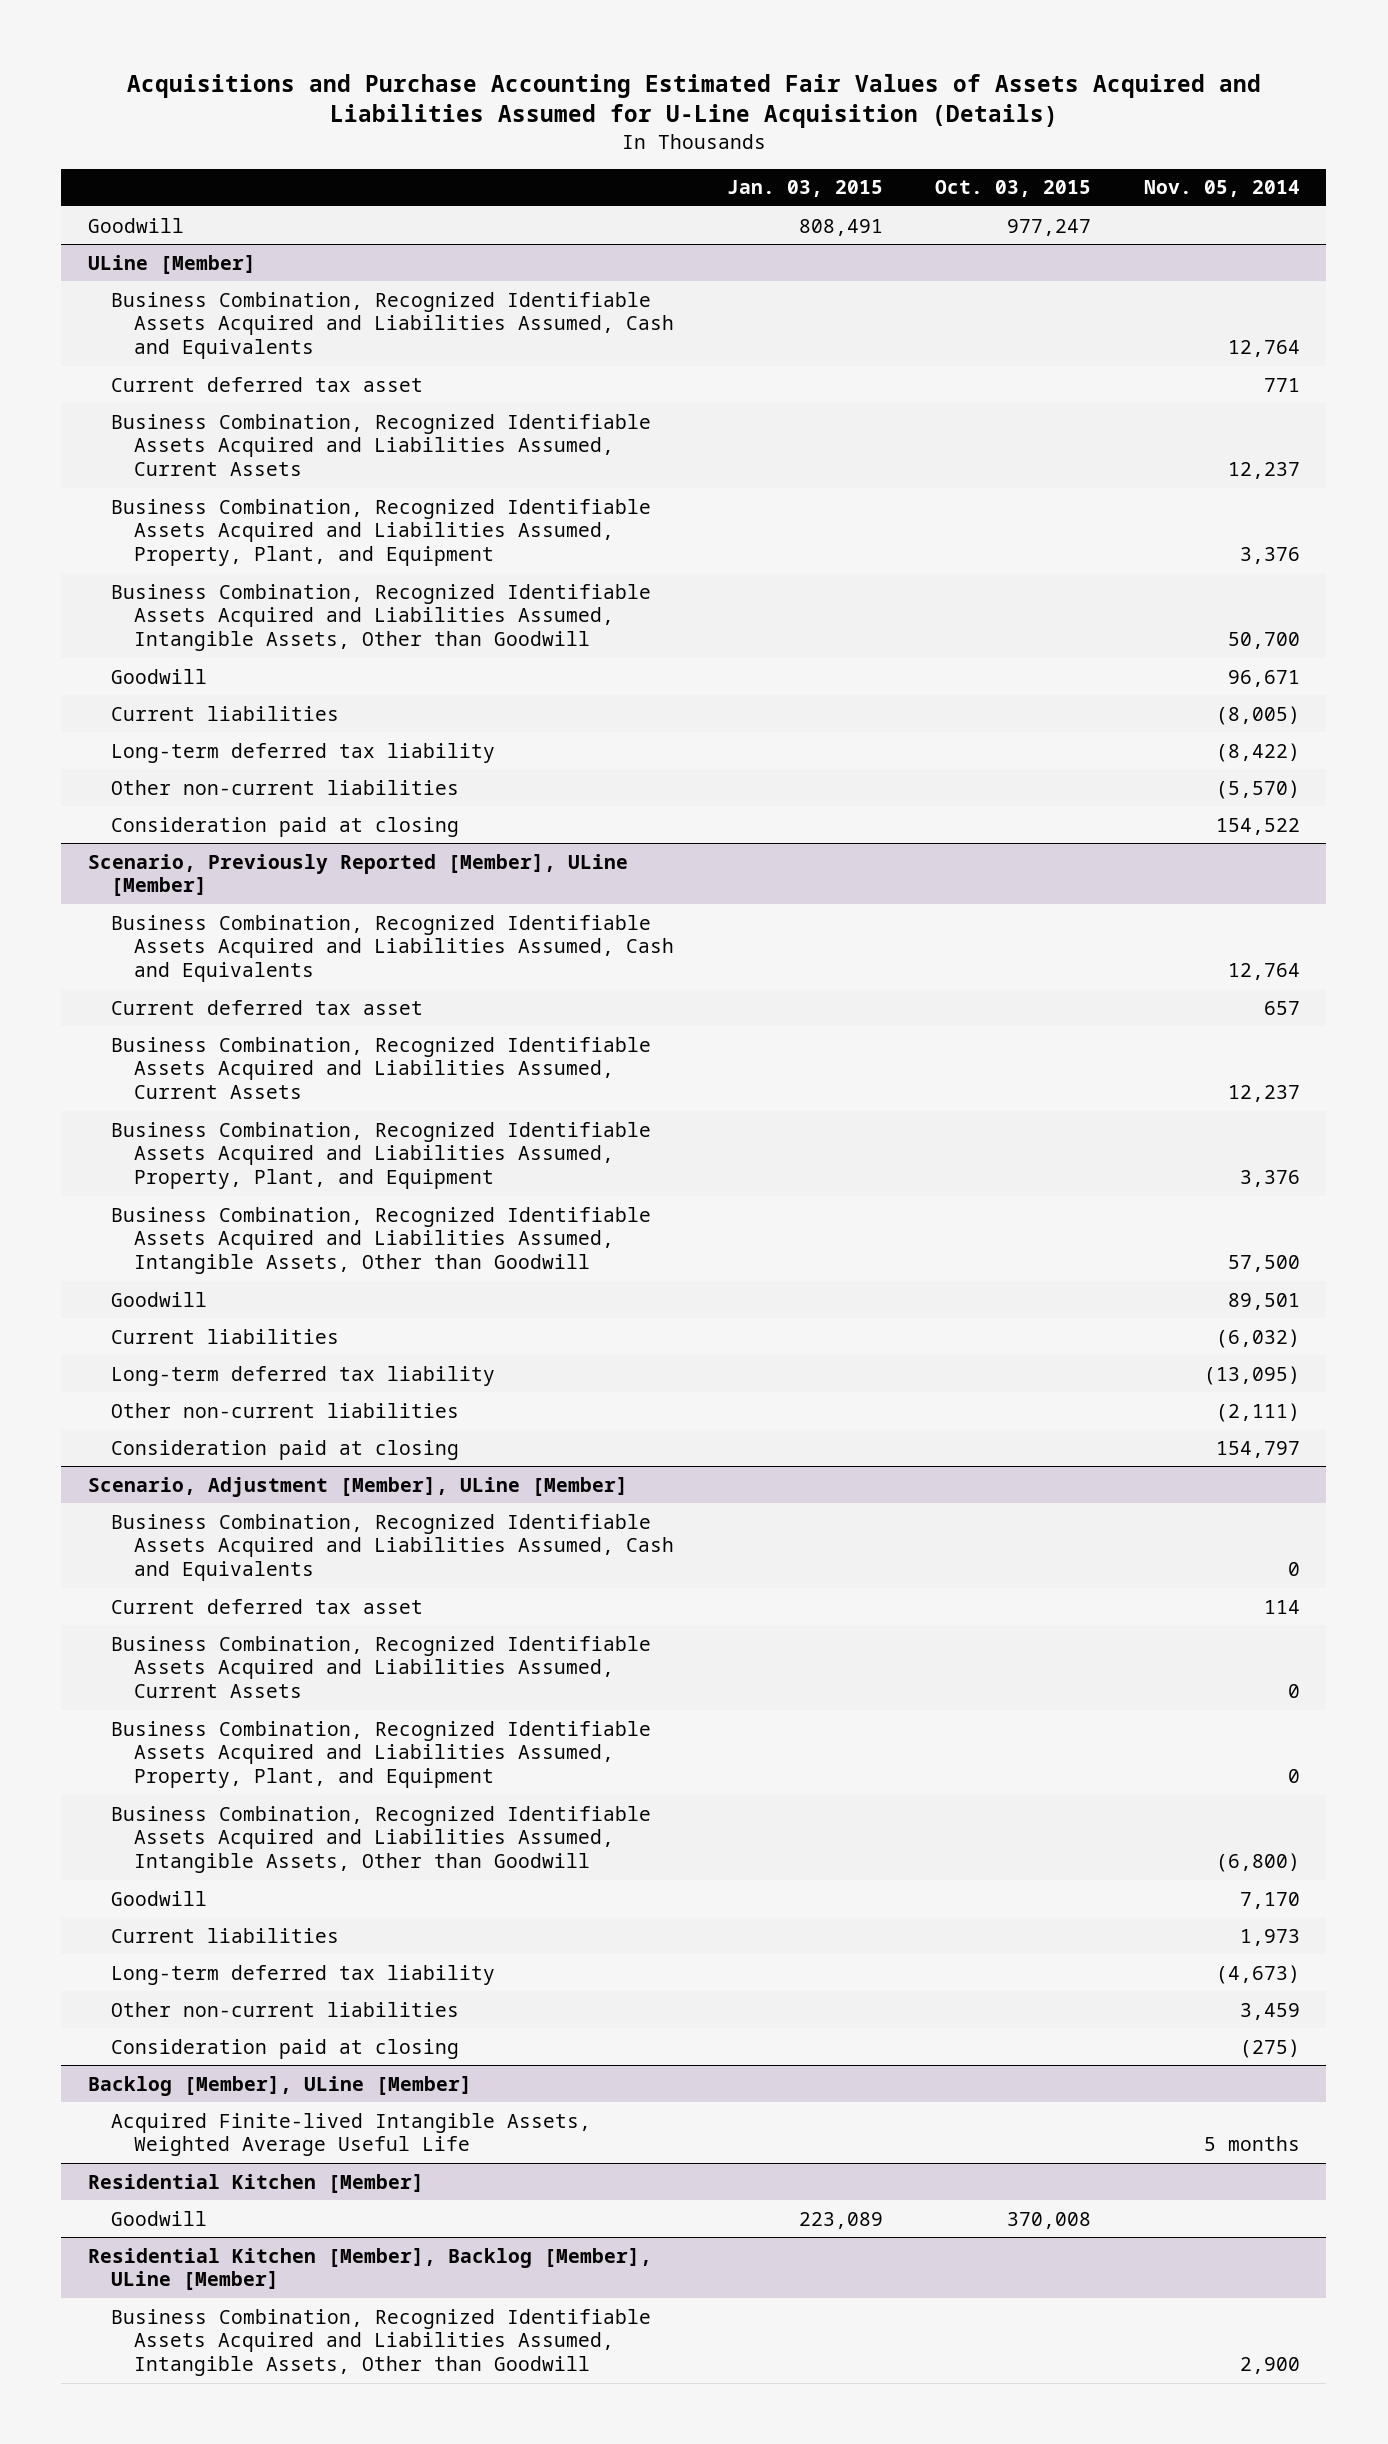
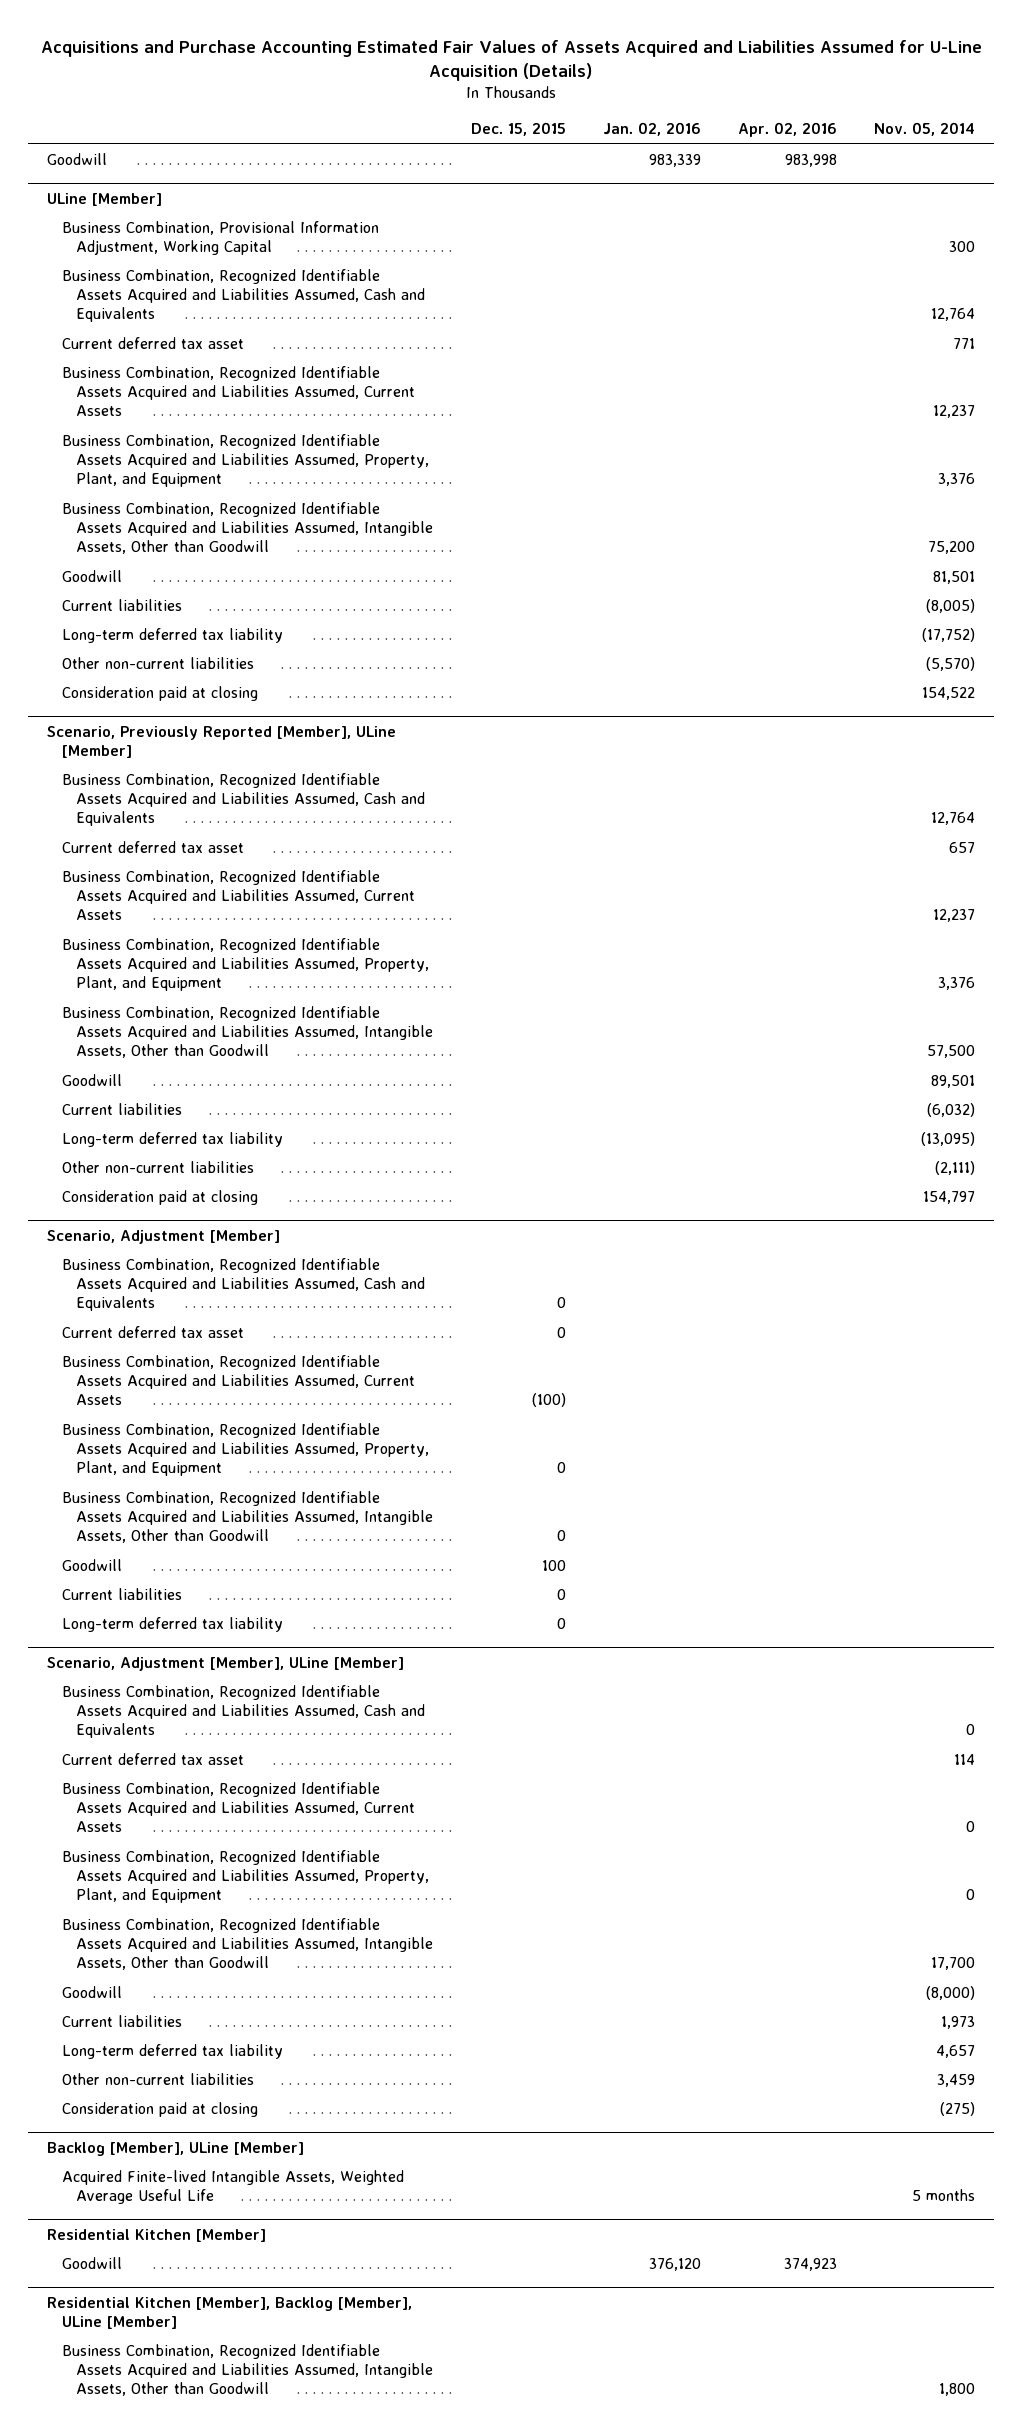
[726,180,883,198] Jan. 03, 2015 -> none
[935,180,1092,198] Oct. 03, 2015 -> none
none -> [470,122,566,137] Dec. 15, 2015
none -> [602,122,701,137] Jan. 02, 2016
none -> [737,122,837,138] Apr. 02, 2016
none -> [61,221,379,256] Business Combination, Provisional Information Adjustment, Working Capital
[1227,632,1300,650] 50,700 -> [928,541,976,555] 75,200
[1227,669,1300,687] 96,671 -> [933,571,976,585] 81,501
[1215,742,1300,762] (8,422) -> [922,628,976,643] (17,752)
none -> [46,1229,280,1244] Scenario, Adjustment [Member]
none -> [61,1258,426,1312] Business Combination, Recognized Identifiable Assets Acquired and Liabilities Assumed, Cash and Equivalents
none -> [61,1326,244,1339] Current deferred tax asset
none -> [61,1355,416,1406] Business Combination, Recognized Identifiable Assets Acquired and Liabilities Assumed, Current Assets
none -> [61,1423,430,1477] Business Combination, Recognized Identifiable Assets Acquired and Liabilities Assumed, Property, Plant, and Equipment
none -> [61,1491,434,1544] Business Combination, Recognized Identifiable Assets Acquired and Liabilities Assumed, Intangible Assets, Other than Goodwill
none -> [61,1559,122,1572] Goodwill
none -> [61,1588,182,1601] Current liabilities
none -> [61,1617,283,1633] Long-term deferred tax liability
[1215,1853,1300,1873] (6,800) -> [931,1957,976,1971] 17,700
[1239,1891,1300,1909] 7,170 -> [926,1986,976,2001] (8,000)
[1215,1964,1300,1984] (4,673) -> [936,2045,976,2059] 4,657
[1239,2357,1300,2375] 2,900 -> [939,2383,976,2397] 1,800

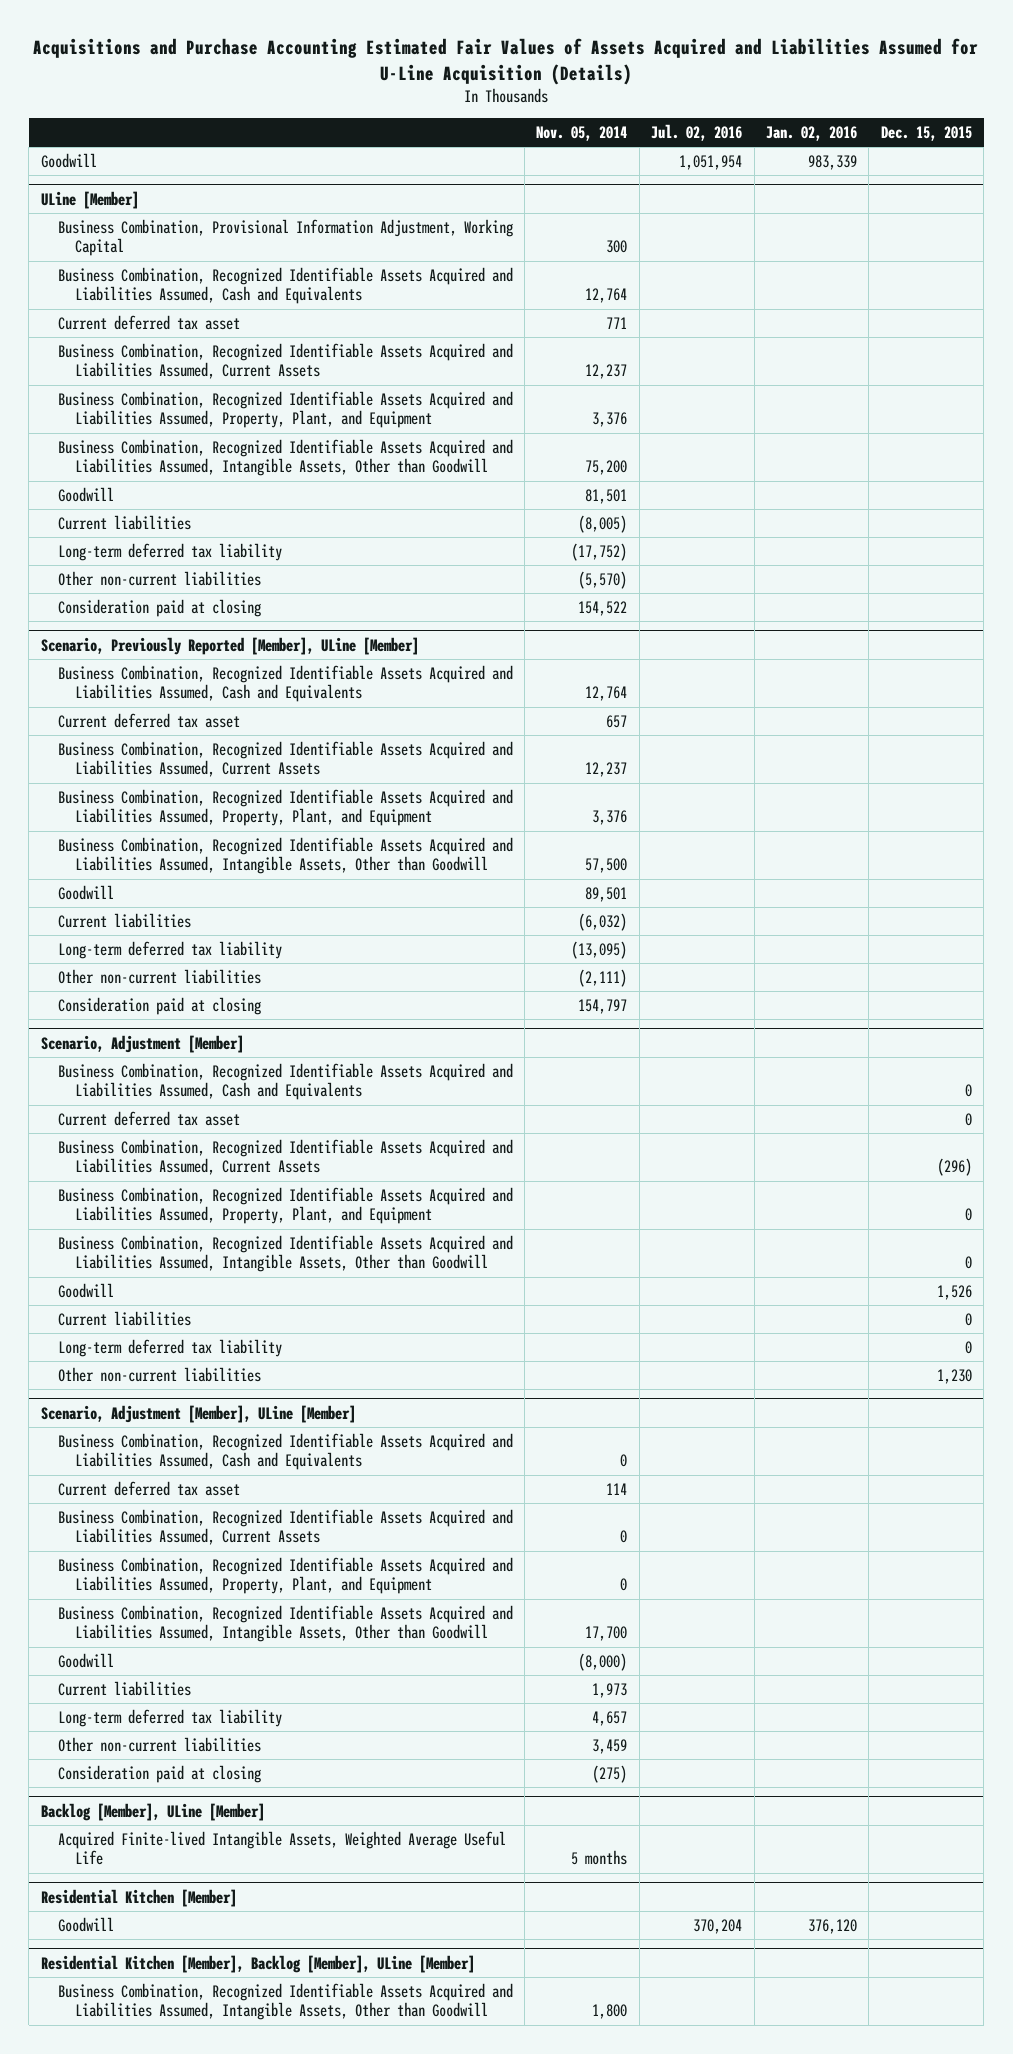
[737,122,837,138] Apr. 02, 2016 -> none
none -> [651,124,743,142] Jul. 02, 2016
[531,1393,566,1408] (100) -> [936,1158,972,1177] (296)
[541,1560,566,1572] 100 -> [936,1284,972,1300] 1,526
none -> [57,1366,261,1382] Other non-current liabilities

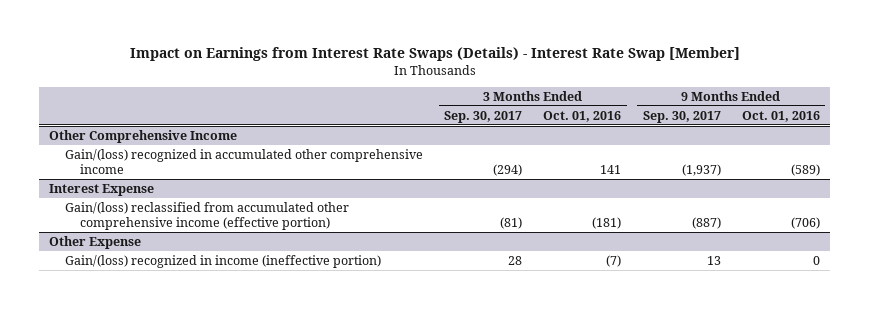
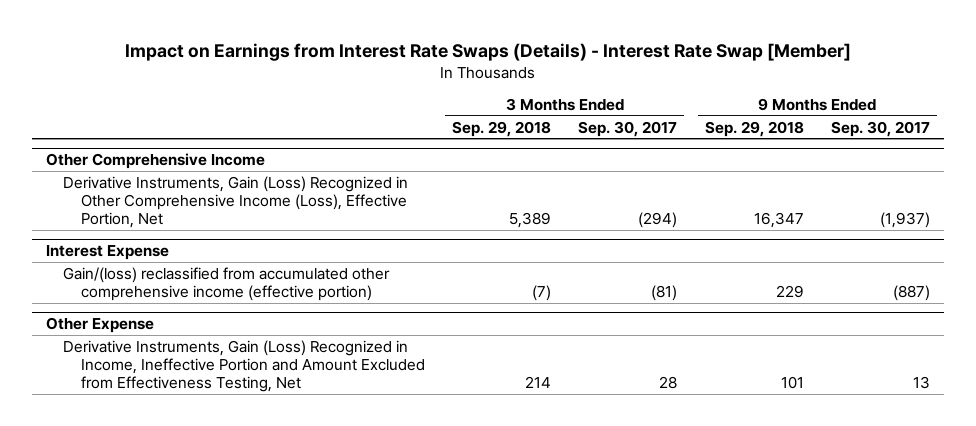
[543,110,622,122] Oct. 01, 2016 -> none
[741,110,820,122] Oct. 01, 2016 -> none
none -> [452,120,552,137] Sep. 29, 2018
none -> [704,120,804,137] Sep. 29, 2018
[64,148,423,175] Gain/(loss) recognized in accumulated other comprehensive income -> [63,175,409,229] Derivative Instruments, Gain (Loss) Recognized in Other Comprehensive Income (Loss), Effective Portion, Net
[64,254,381,268] Gain/(loss) recognized in income (ineffective portion) -> [63,339,425,393] Derivative Instruments, Gain (Loss) Recognized in Income, Ineffective Portion and Amount Excluded from Effectiveness Testing, Net

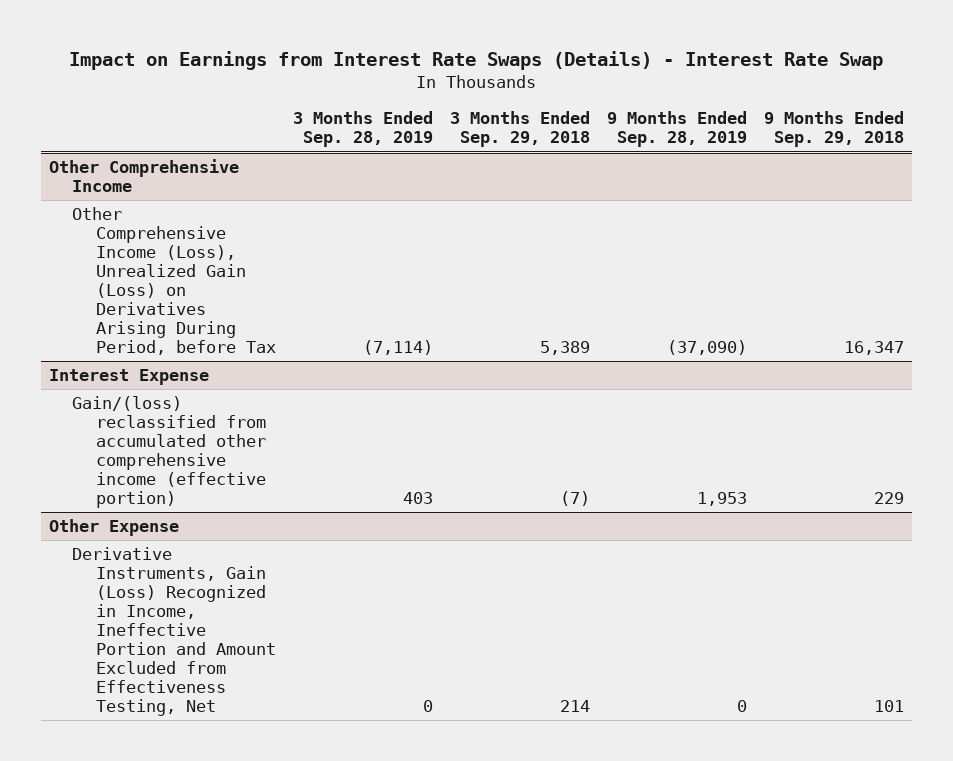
[124,42,851,61] Impact on Earnings from Interest Rate Swaps (Details) - Interest Rate Swap [Member] -> [69,50,884,70] Impact on Earnings from Interest Rate Swaps (Details) - Interest Rate Swap
[578,120,678,137] Sep. 30, 2017 -> none
[831,120,931,137] Sep. 30, 2017 -> none
none -> [292,111,433,148] 3 Months Ended Sep. 28, 2019
none -> [606,111,747,148] 9 Months Ended Sep. 28, 2019
[63,175,409,229] Derivative Instruments, Gain (Loss) Recognized in Other Comprehensive Income (Loss), Effective Portion, Net -> [72,207,276,356] Other Comprehensive Income (Loss), Unrealized Gain (Loss) on Derivatives Arising During Period, before Tax

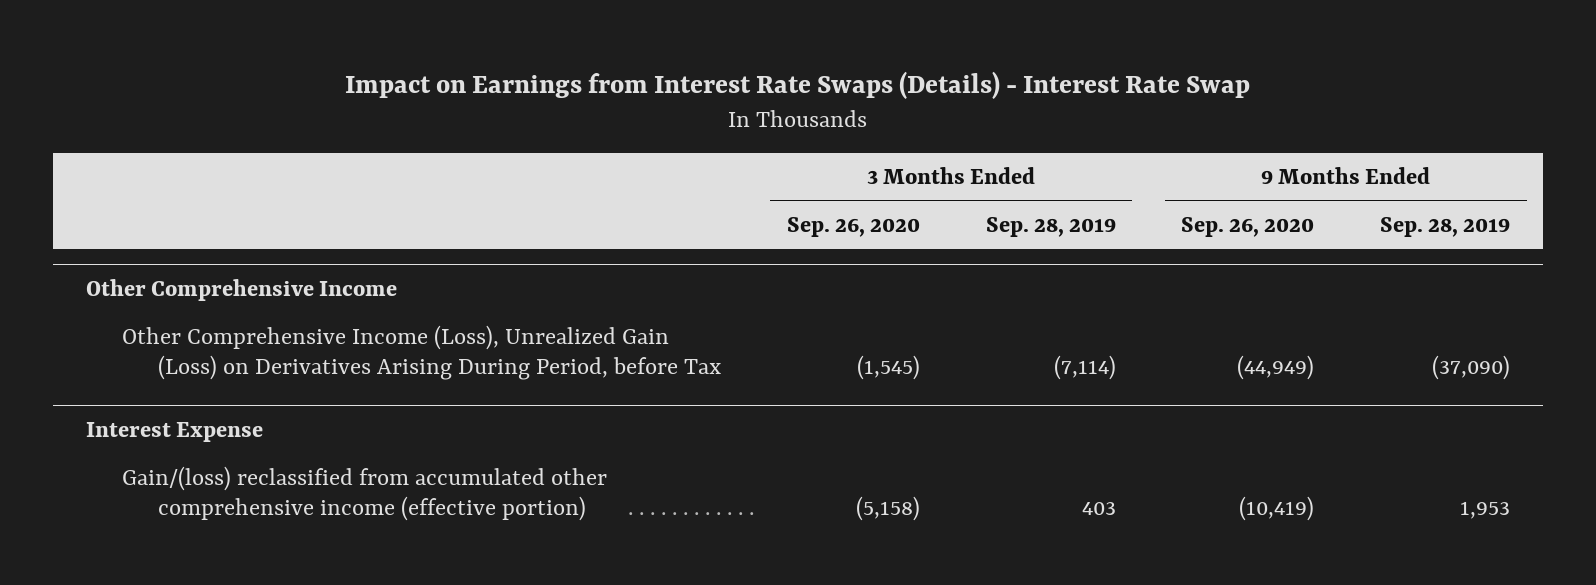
[449,111,590,148] 3 Months Ended Sep. 29, 2018 -> none
[763,111,904,148] 9 Months Ended Sep. 29, 2018 -> none
none -> [786,217,920,238] Sep. 26, 2020
none -> [1181,217,1315,238] Sep. 26, 2020
[49,519,180,537] Other Expense -> none
[72,547,276,717] Derivative Instruments, Gain (Loss) Recognized in Income, Ineffective Portion and Amount Excluded from Effectiveness Testing, Net -> none

